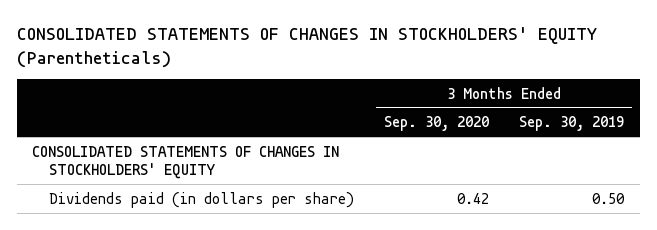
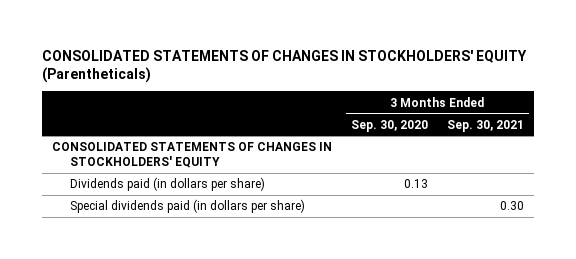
[519,116,625,132] Sep. 30, 2019 -> none
none -> [447,119,525,132] Sep. 30, 2021
[457,192,490,204] 0.42 -> [403,179,428,189] 0.13
none -> [69,199,305,214] Special dividends paid (in dollars per share)

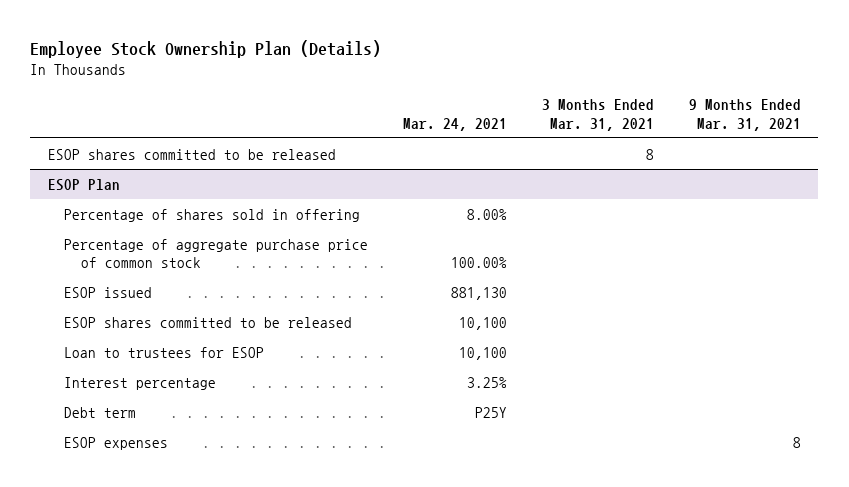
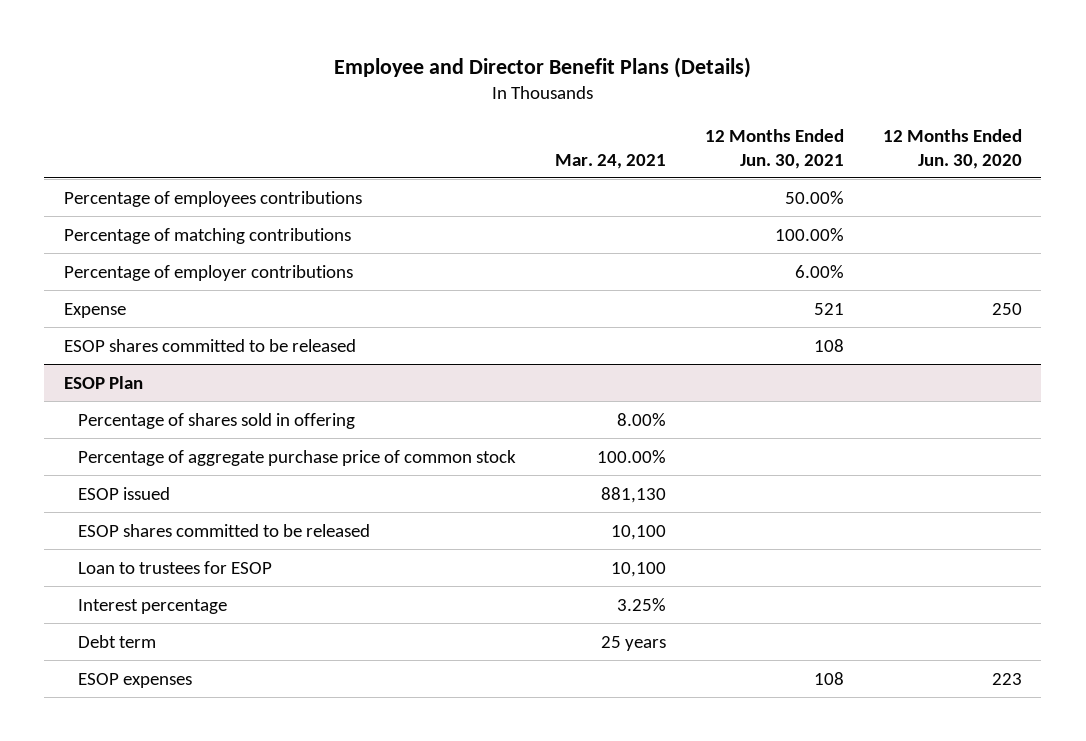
[30,39,382,58] Employee Stock Ownership Plan (Details) -> [333,56,751,78] Employee and Director Benefit Plans (Details)
[541,99,654,131] 3 Months Ended Mar. 31, 2021 -> none
[688,99,801,131] 9 Months Ended Mar. 31, 2021 -> none
none -> [705,129,845,169] 12 Months Ended Jun. 30, 2021
none -> [883,129,1023,169] 12 Months Ended Jun. 30, 2020
none -> [63,190,362,207] Percentage of employees contributions
none -> [63,227,351,244] Percentage of matching contributions
none -> [63,264,353,281] Percentage of employer contributions
none -> [63,302,126,318] Expense
[475,406,508,418] P25Y -> [601,635,667,651] 25 years

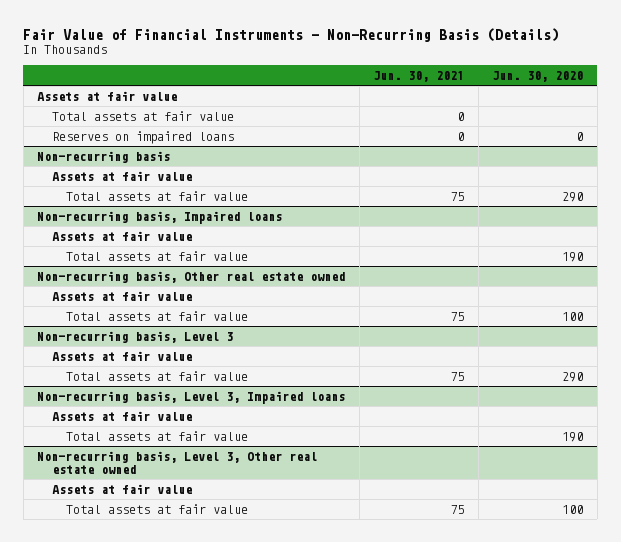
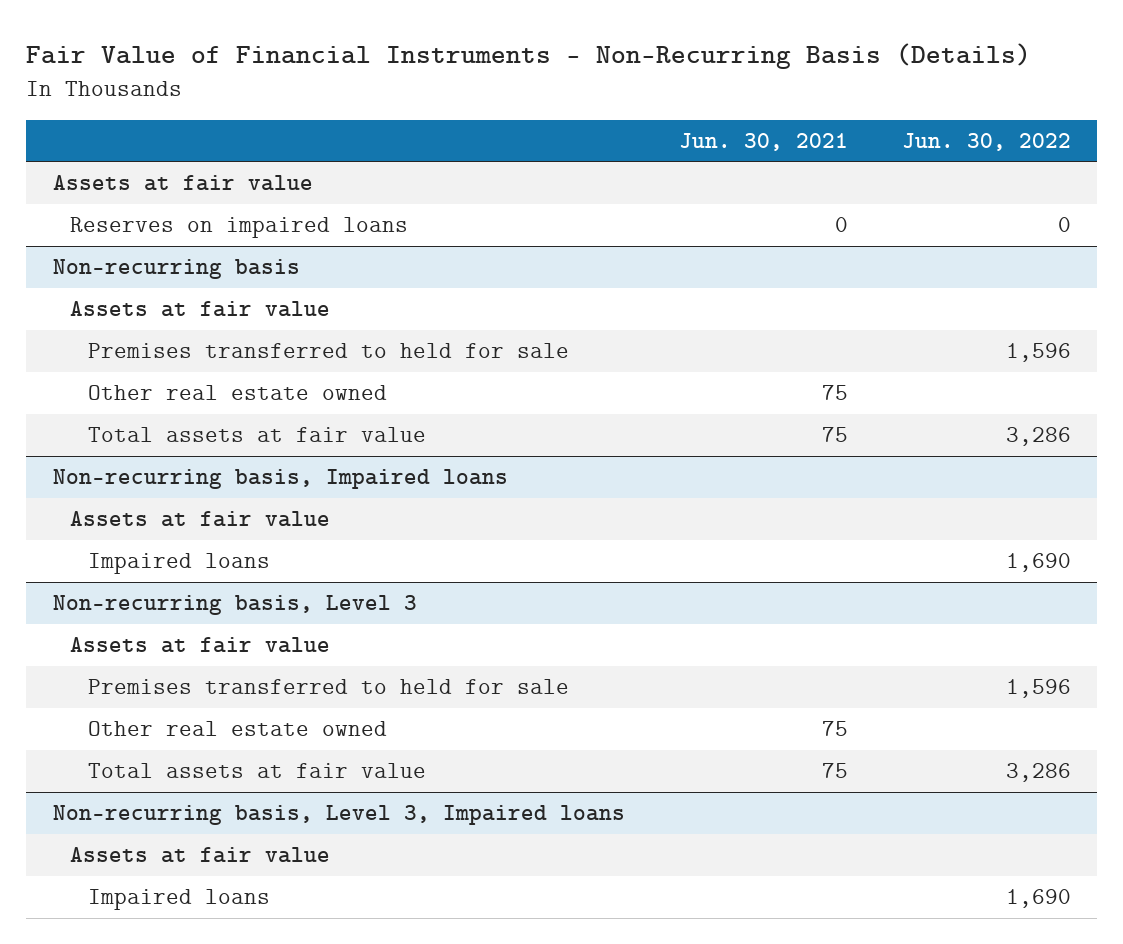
[492,70,584,82] Jun. 30, 2020 -> none
none -> [901,132,1071,151] Jun. 30, 2022
[51,111,234,122] Total assets at fair value -> none
none -> [87,343,569,359] Premises transferred to held for sale
none -> [87,385,387,401] Other real estate owned
[37,271,346,284] Non-recurring basis, Other real estate owned -> none
[51,291,192,302] Assets at fair value -> none
[66,311,249,322] Total assets at fair value -> none
[66,251,249,262] Total assets at fair value -> [87,553,270,575] Impaired loans
none -> [87,679,569,695] Premises transferred to held for sale
none -> [87,721,387,737] Other real estate owned
[37,451,318,475] Non-recurring basis, Level 3, Other real estate owned -> none
[51,484,192,495] Assets at fair value -> none
[66,504,249,515] Total assets at fair value -> none
[66,431,249,442] Total assets at fair value -> [87,889,270,911] Impaired loans

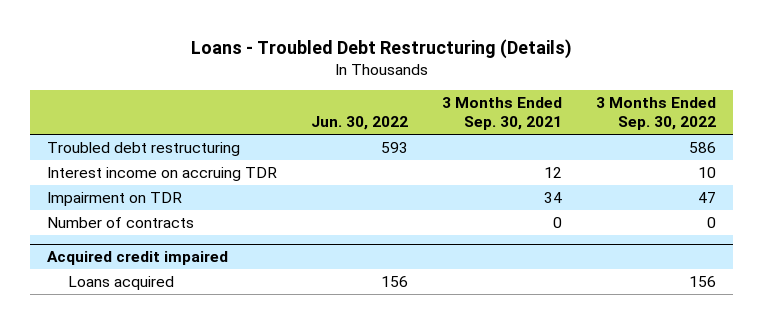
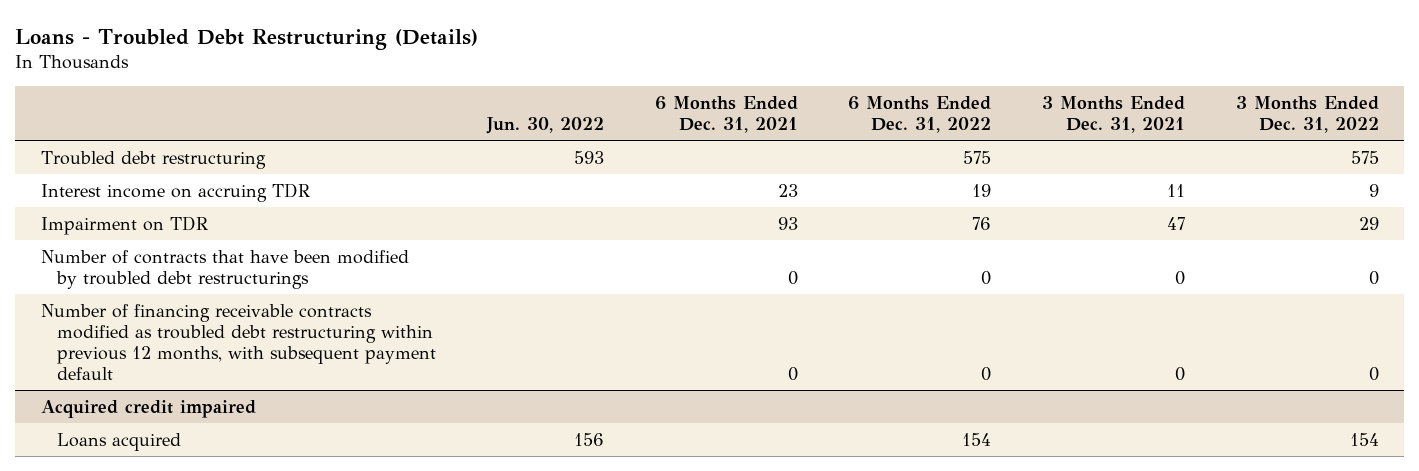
[442,97,563,131] 3 Months Ended Sep. 30, 2021 -> none
[596,97,717,131] 3 Months Ended Sep. 30, 2022 -> none
none -> [654,96,798,134] 6 Months Ended Dec. 31, 2021
none -> [848,96,992,134] 6 Months Ended Dec. 31, 2022
none -> [1042,96,1186,134] 3 Months Ended Dec. 31, 2021
none -> [1235,96,1379,134] 3 Months Ended Dec. 31, 2022
[46,216,194,228] Number of contracts -> [40,249,409,289] Number of contracts that have been modified by troubled debt restructurings
none -> [40,303,437,380] Number of financing receivable contracts modified as troubled debt restructuring within previous 12 months, with subsequent payment default

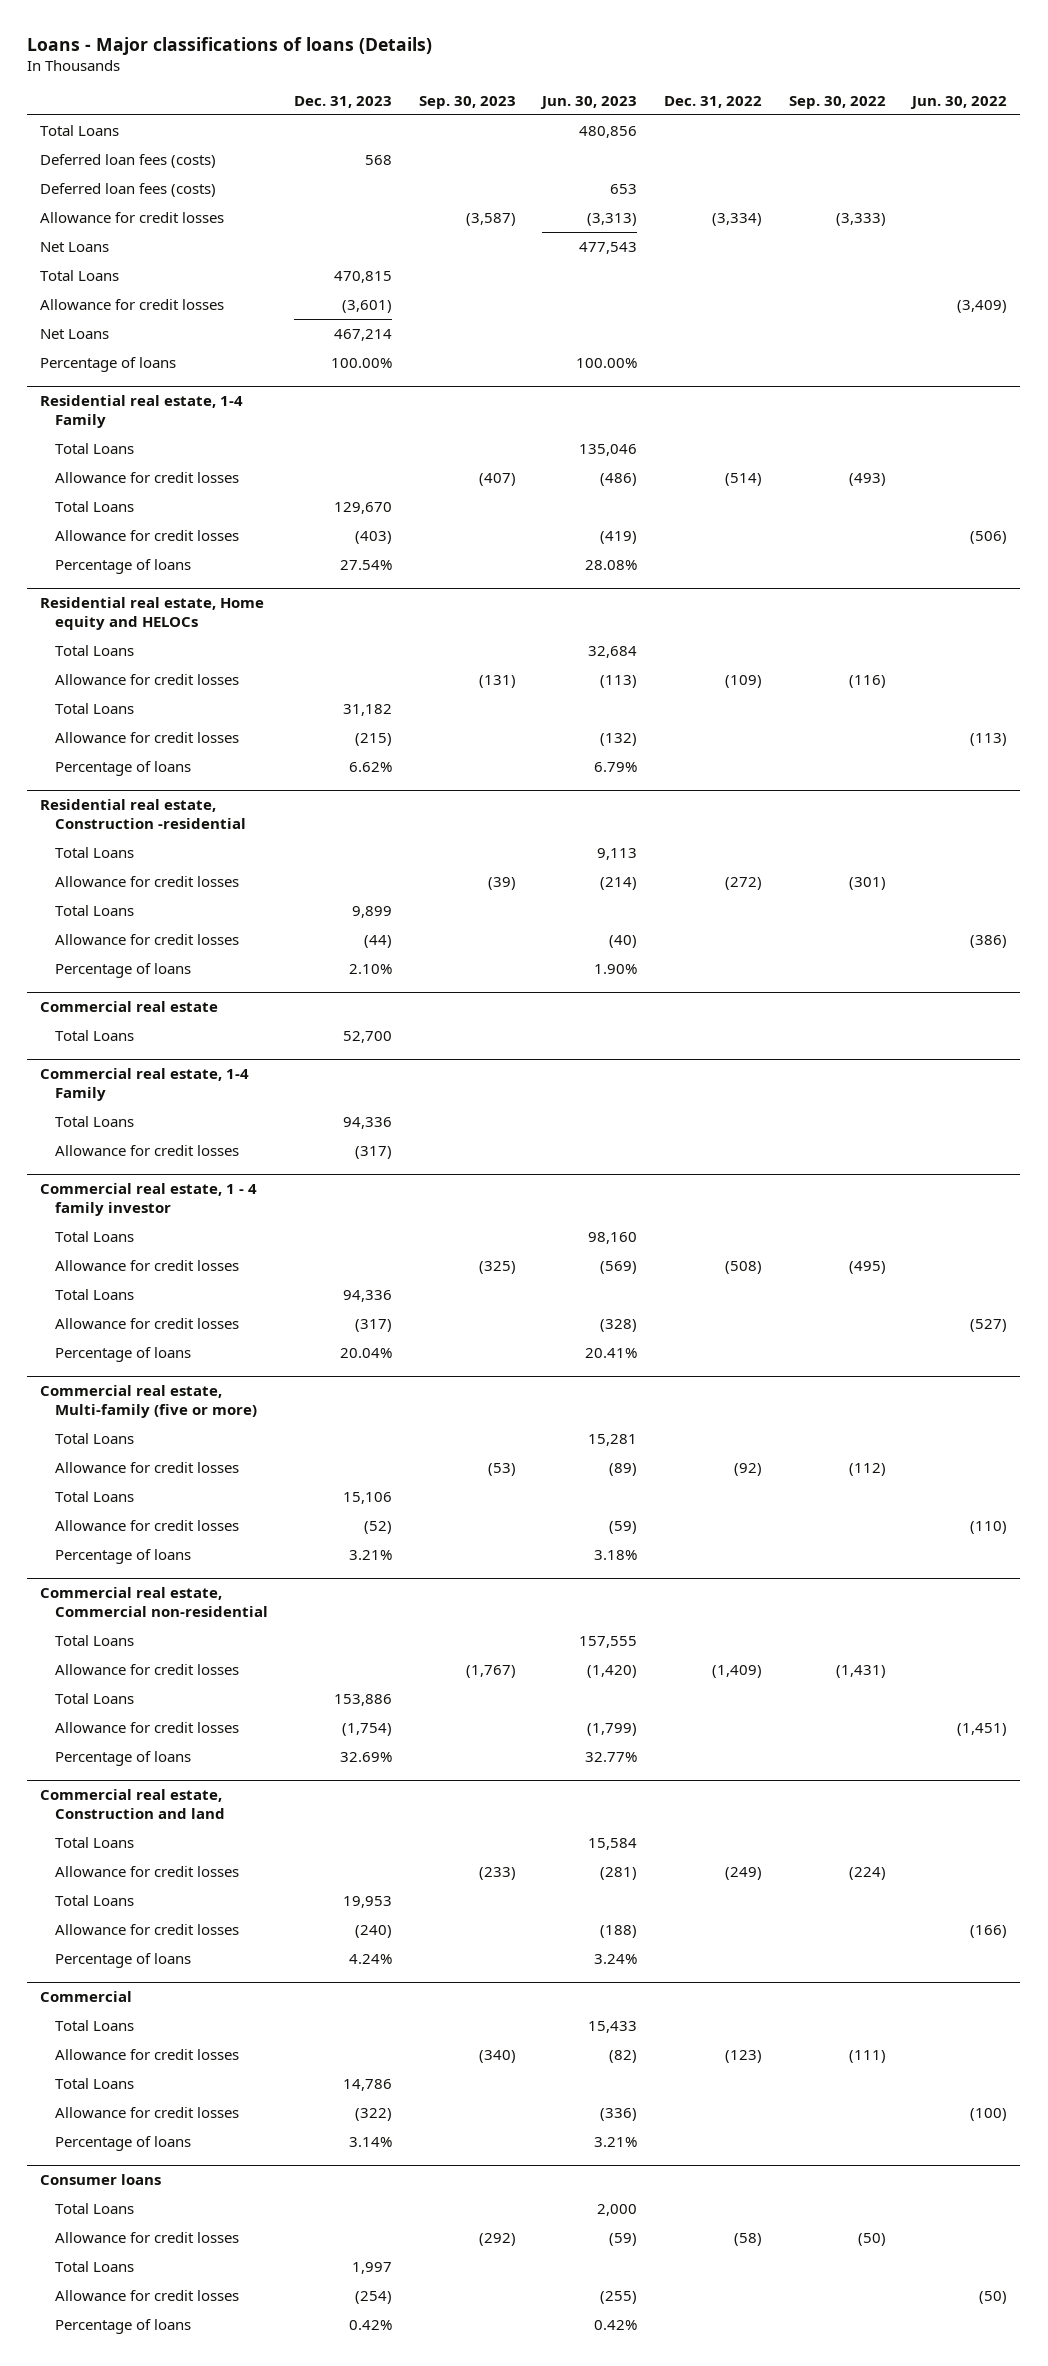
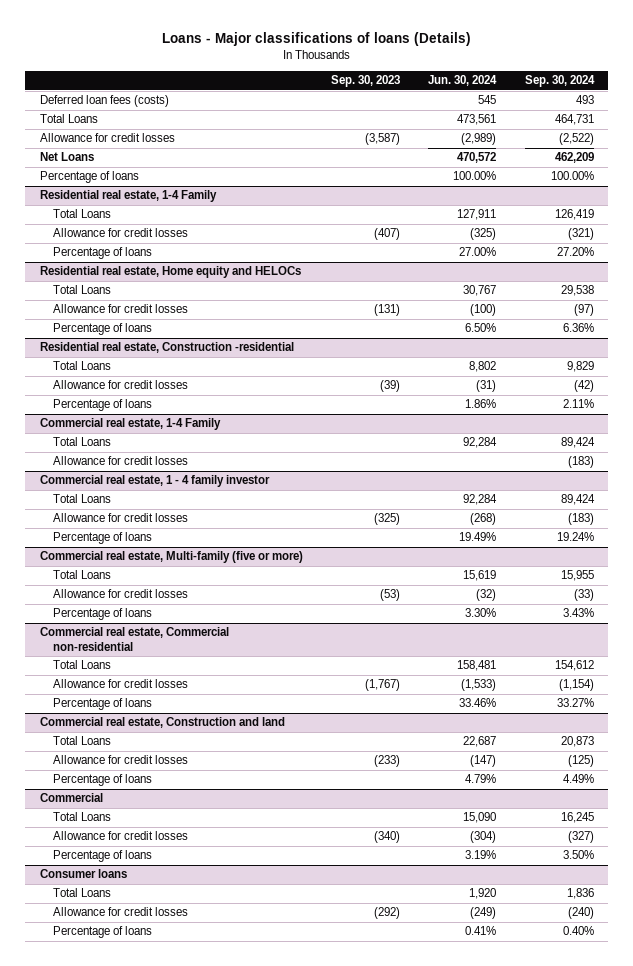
[294,95,393,108] Dec. 31, 2023 -> none
[540,95,638,109] Jun. 30, 2023 -> none
[664,95,763,108] Dec. 31, 2022 -> none
[788,95,886,109] Sep. 30, 2022 -> none
[910,95,1008,109] Jun. 30, 2022 -> none
none -> [428,75,498,87] Jun. 30, 2024
none -> [524,75,595,88] Sep. 30, 2024
[40,124,120,136] Total Loans -> none
[40,182,217,197] Deferred loan fees (costs) -> none
[40,241,110,252] Net Loans -> none
[40,298,225,310] Allowance for credit losses -> none
[40,211,225,223] Allowance for credit losses -> [39,133,175,143] Allowance for credit losses
[54,500,134,512] Total Loans -> none
[54,529,239,541] Allowance for credit losses -> none
[54,702,134,714] Total Loans -> none
[54,731,239,743] Allowance for credit losses -> none
[54,904,134,916] Total Loans -> none
[54,933,239,945] Allowance for credit losses -> none
[40,1001,219,1013] Commercial real estate -> none
[54,1029,134,1041] Total Loans -> none
[54,1288,134,1300] Total Loans -> none
[54,1317,239,1329] Allowance for credit losses -> none
[54,1490,134,1502] Total Loans -> none
[54,1519,239,1531] Allowance for credit losses -> none
[54,1692,134,1704] Total Loans -> none
[54,1721,239,1733] Allowance for credit losses -> none
[54,1894,134,1906] Total Loans -> none
[54,1923,239,1935] Allowance for credit losses -> none
[54,2077,134,2089] Total Loans -> none
[54,2106,239,2118] Allowance for credit losses -> none
[54,2260,134,2272] Total Loans -> none
[54,2289,239,2301] Allowance for credit losses -> none

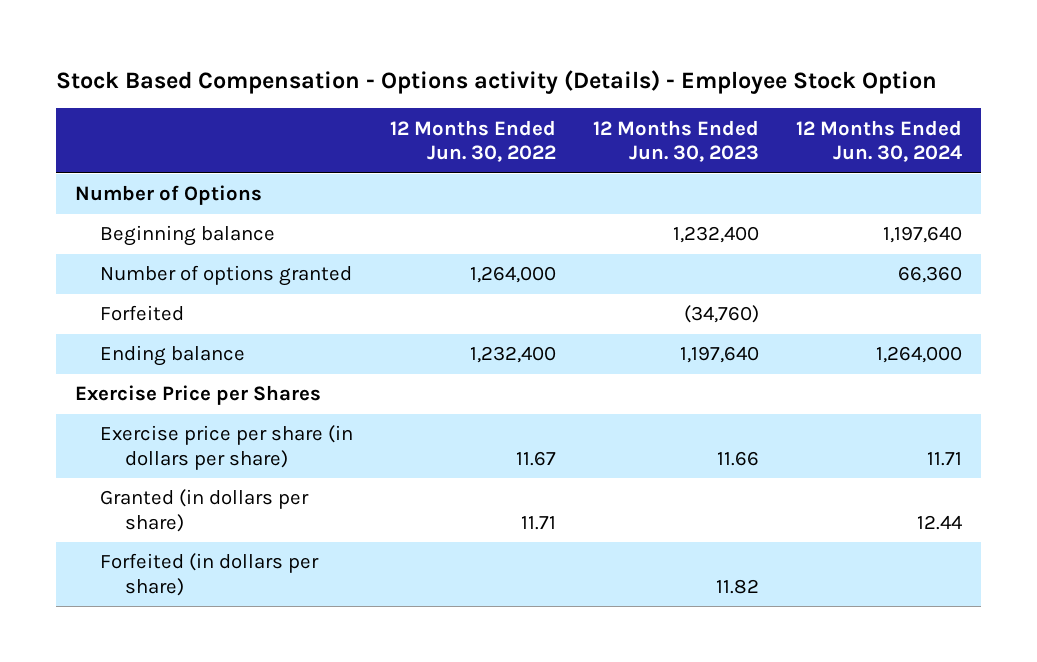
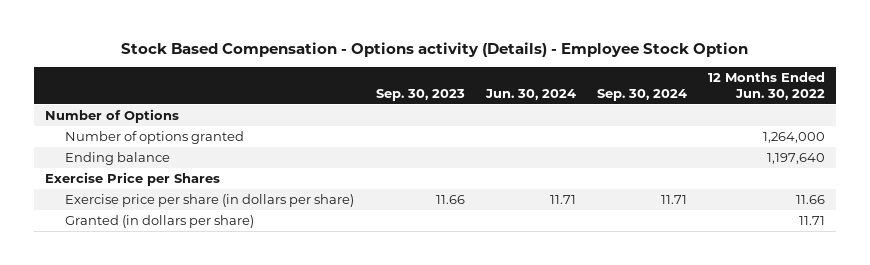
[593,119,760,162] 12 Months Ended Jun. 30, 2023 -> none
[796,119,963,162] 12 Months Ended Jun. 30, 2024 -> none
none -> [375,88,465,101] Sep. 30, 2023
none -> [484,88,576,100] Jun. 30, 2024
none -> [597,88,688,101] Sep. 30, 2024
[99,225,275,247] Beginning balance -> none
[99,305,184,322] Forfeited -> none
[470,346,557,364] 1,232,400 -> [767,153,826,165] 1,197,640
[516,450,557,466] 11.67 -> [796,195,826,205] 11.66
[99,553,319,596] Forfeited (in dollars per share) -> none

